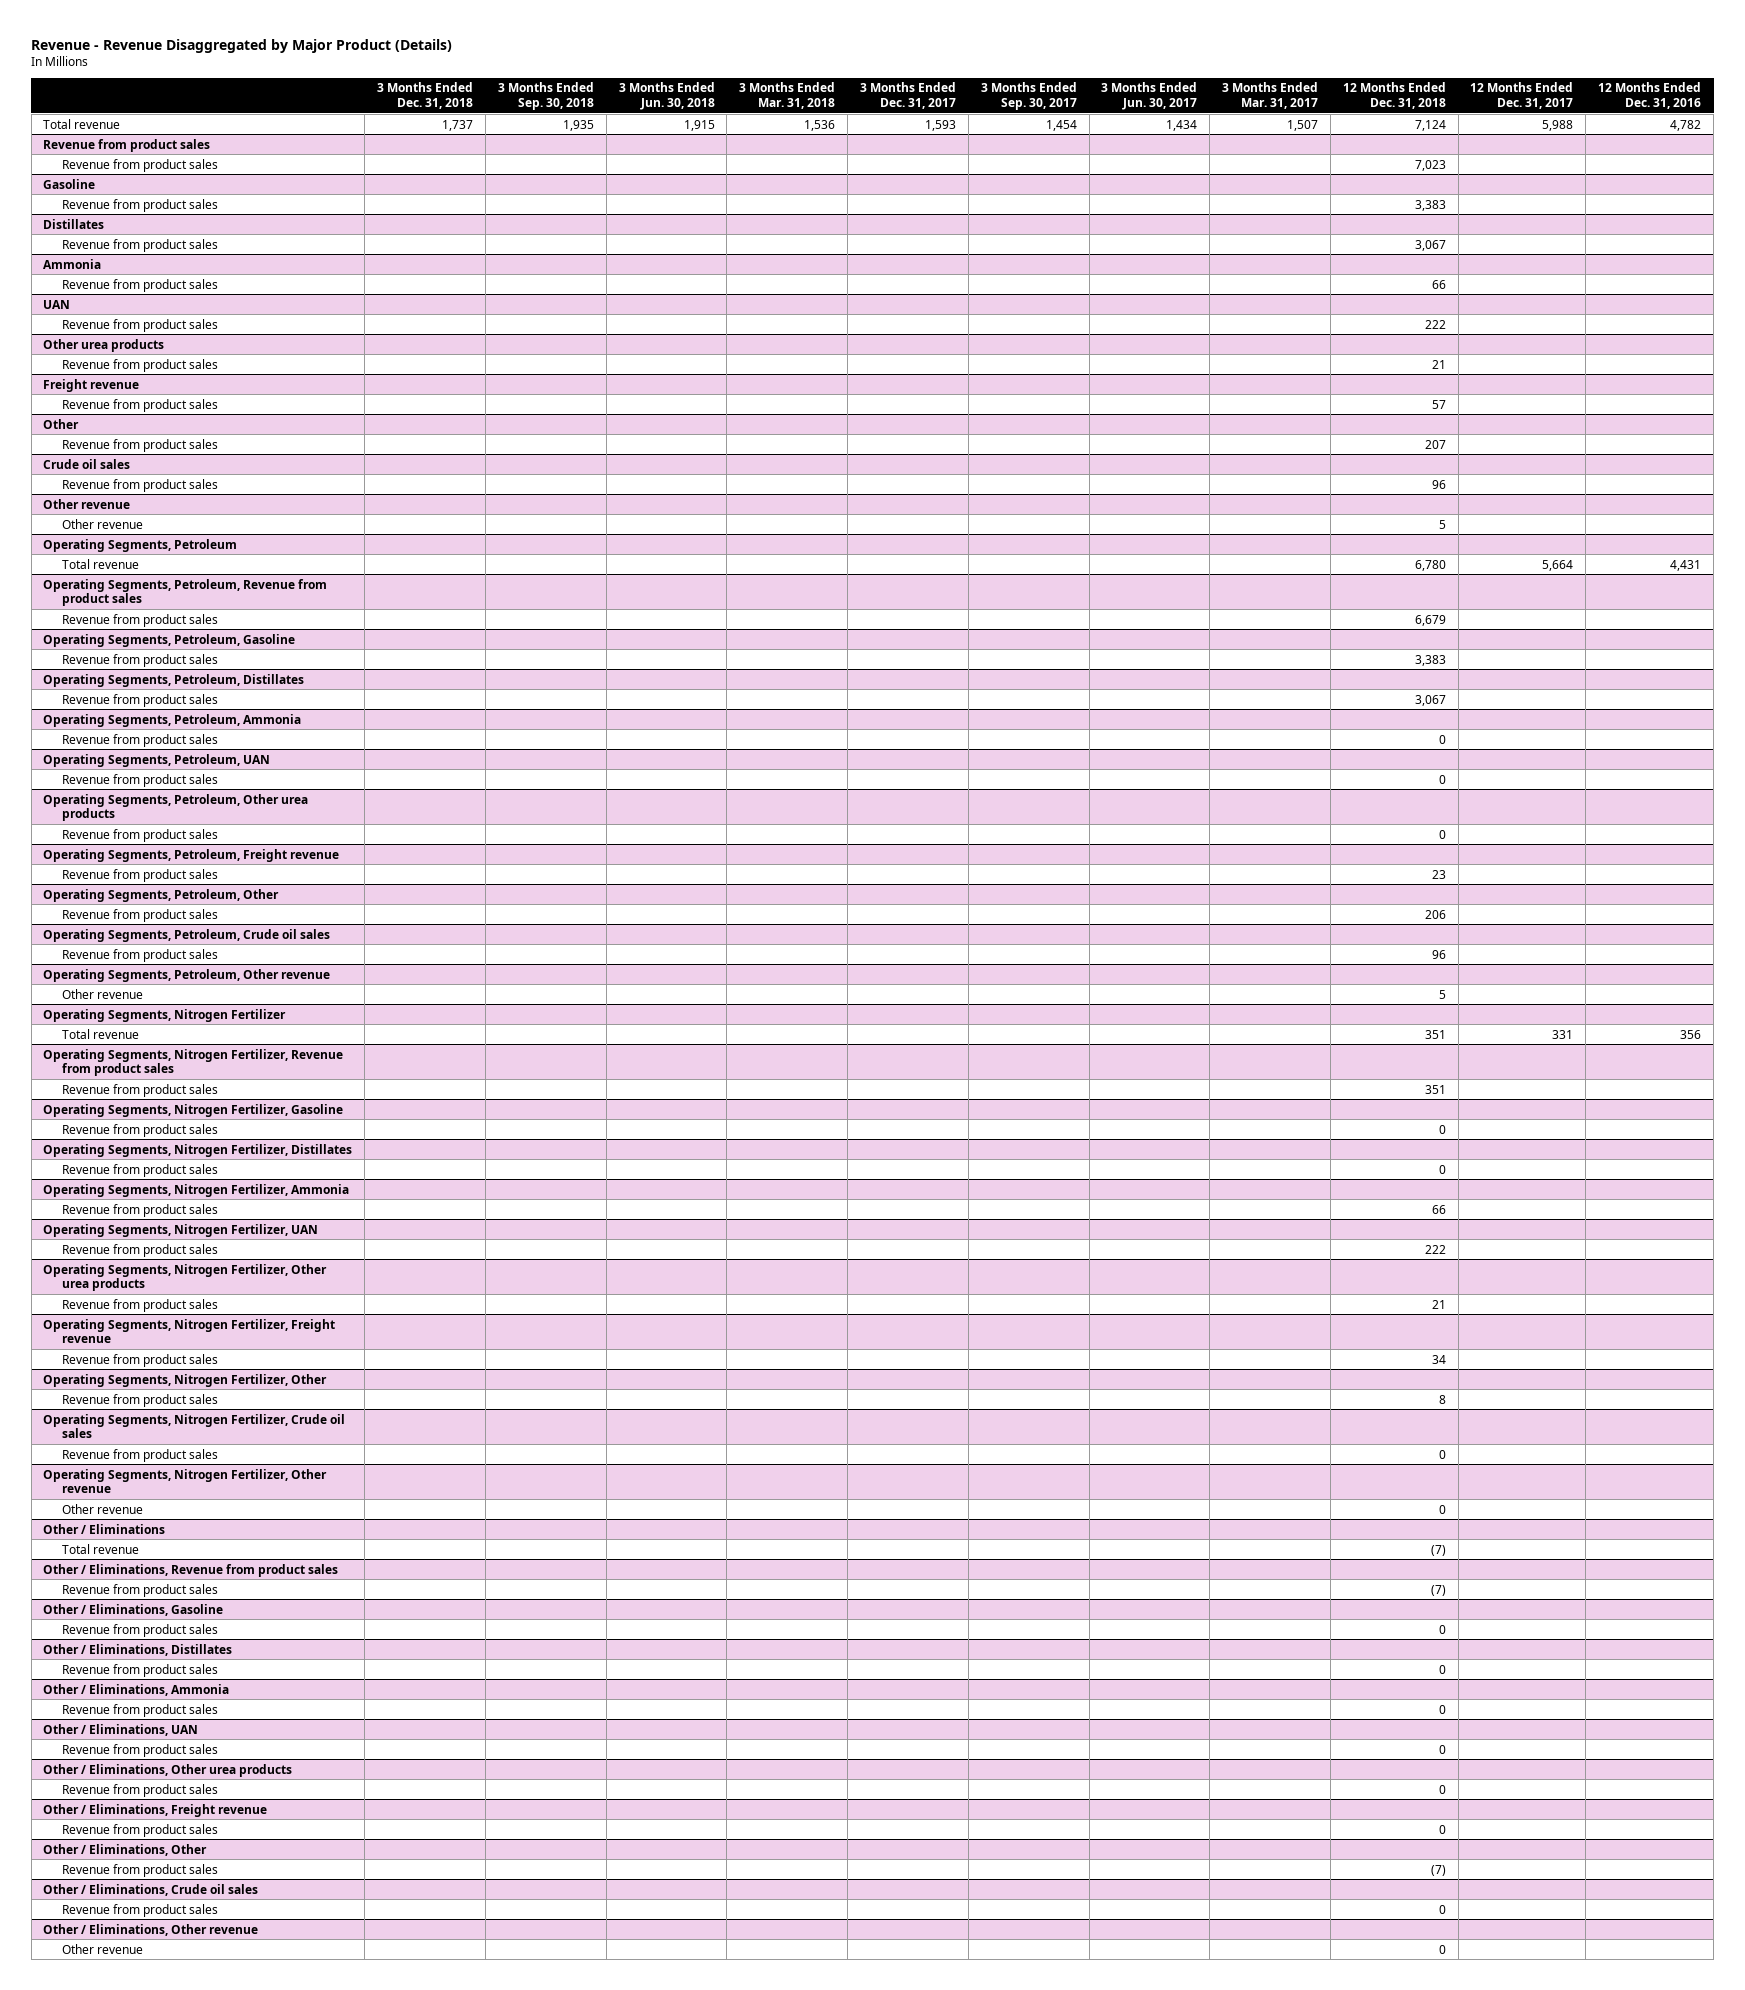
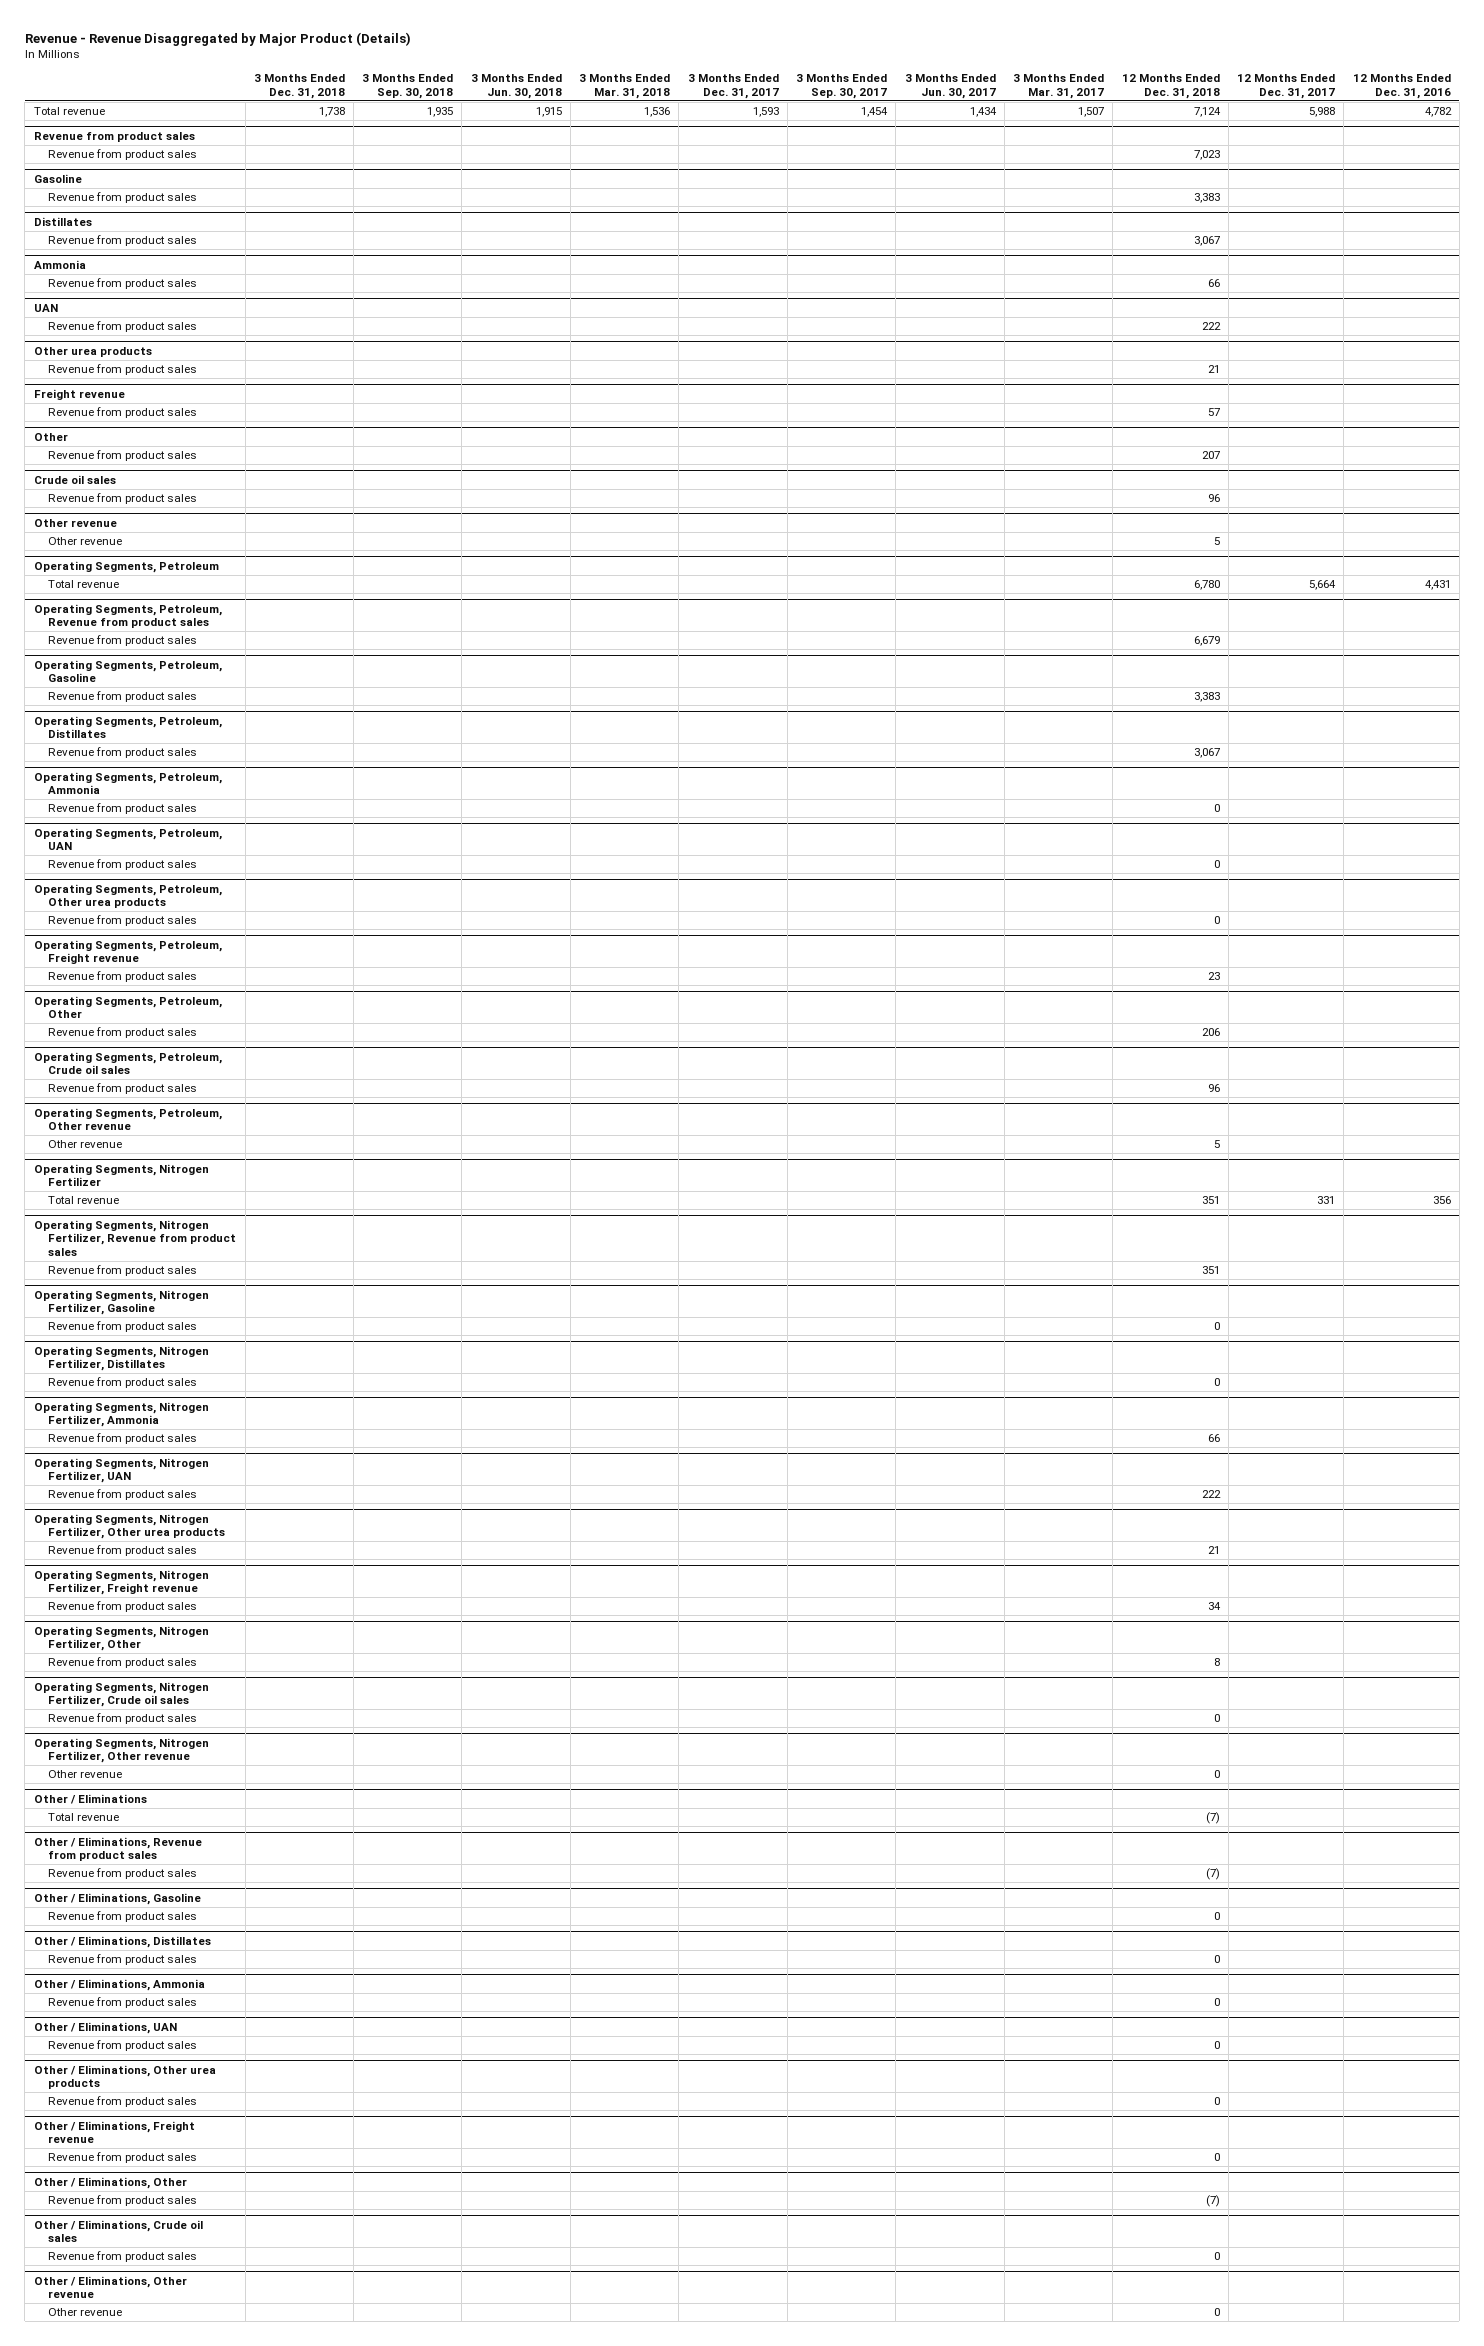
[442,119,474,131] 1,737 -> [318,107,345,118] 1,738

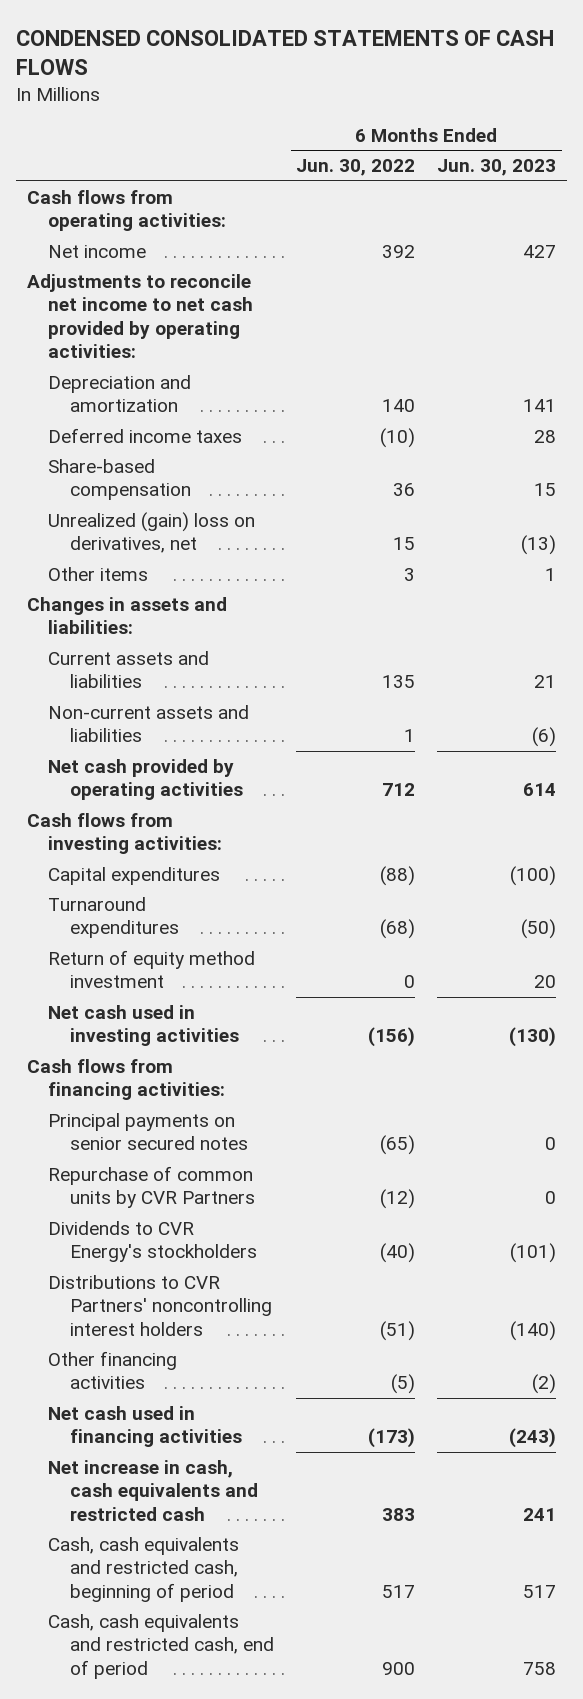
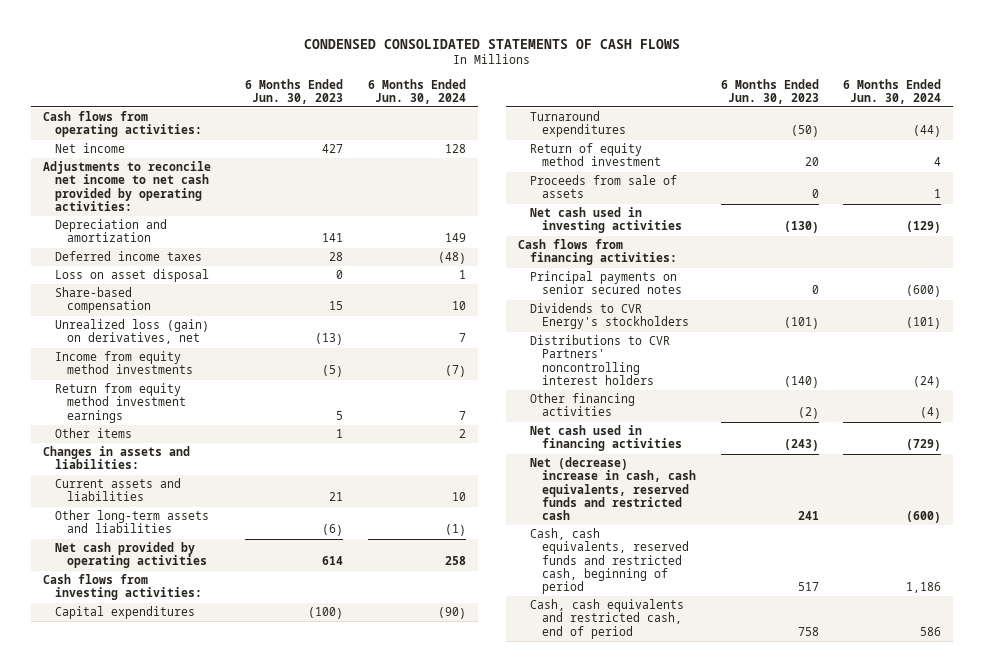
[296,159,416,177] Jun. 30, 2022 -> none
none -> [367,78,466,104] 6 Months Ended Jun. 30, 2024
none -> [55,269,210,283] Loss on asset disposal
[48,511,256,554] Unrealized (gain) loss on derivatives, net -> [55,319,210,345] Unrealized loss (gain) on derivatives, net
none -> [55,351,194,375] Income from equity method investments
none -> [55,383,187,423] Return from equity method investment earnings
[48,704,250,743] Non-current assets and liabilities -> none
none -> [55,510,210,534] Other long-term assets and liabilities
none -> [530,175,678,199] Proceeds from sale of assets
[48,1165,255,1209] Repurchase of common units by CVR Partners -> none
[48,1459,258,1521] Net increase in cash, cash equivalents and restricted cash -> [530,457,697,520] Net (decrease) increase in cash, cash equivalents, reserved funds and restricted cash
[48,1536,240,1602] Cash, cash equivalents and restricted cash, beginning of period -> [530,528,690,594] Cash, cash equivalents, reserved funds and restricted cash, beginning of period

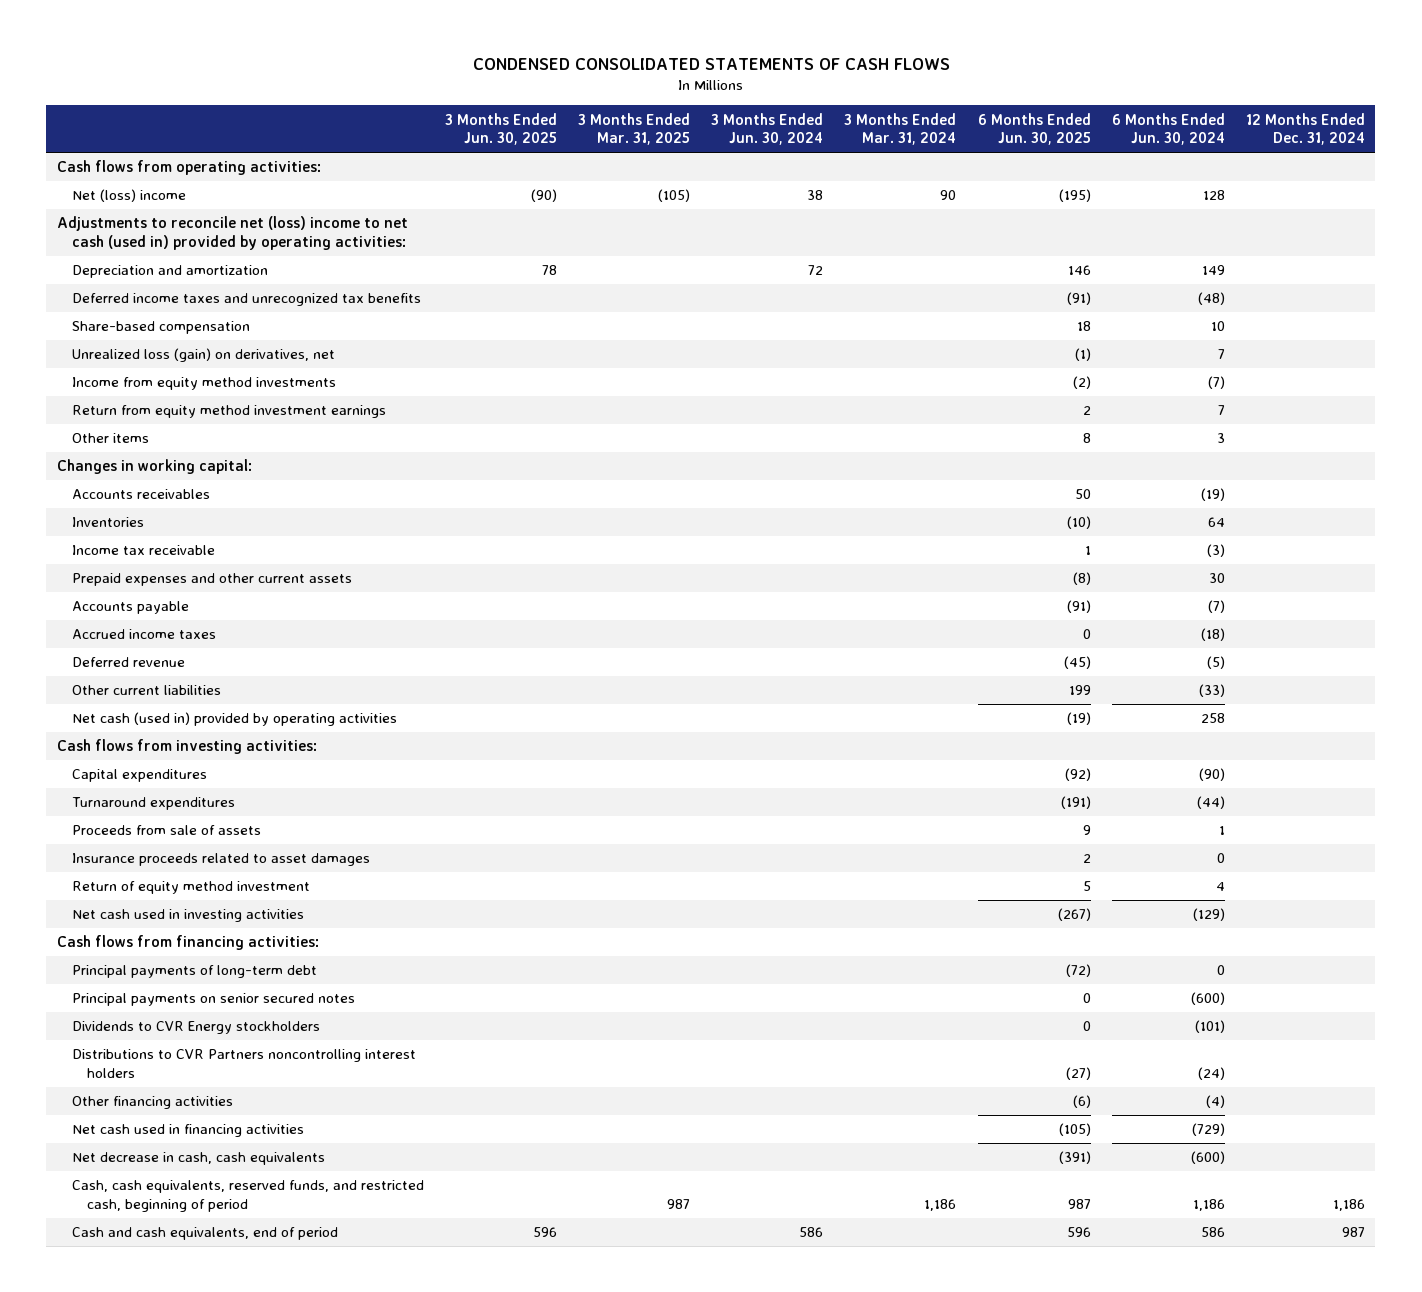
[245,78,344,104] 6 Months Ended Jun. 30, 2023 -> none
none -> [444,112,557,146] 3 Months Ended Jun. 30, 2025
none -> [578,112,691,146] 3 Months Ended Mar. 31, 2025
none -> [711,112,824,146] 3 Months Ended Jun. 30, 2024
none -> [844,112,957,146] 3 Months Ended Mar. 31, 2024
none -> [977,112,1091,146] 6 Months Ended Jun. 30, 2025
none -> [1245,112,1365,146] 12 Months Ended Dec. 31, 2024
[55,143,126,154] Net income -> [71,189,186,203] Net (loss) income
[43,161,212,211] Adjustments to reconcile net income to net cash provided by operating activities: -> [56,216,408,250] Adjustments to reconcile net (loss) income to net cash (used in) provided by operating activities:
[55,269,210,283] Loss on asset disposal -> none
[55,251,203,262] Deferred income taxes -> [71,293,421,307] Deferred income taxes and unrecognized tax benefits
[55,478,182,502] Current assets and liabilities -> none
[55,510,210,534] Other long-term assets and liabilities -> none
[458,429,466,439] 2 -> [1216,433,1225,444] 3
[43,446,191,470] Changes in assets and liabilities: -> [56,459,252,475] Changes in working capital:
none -> [71,489,210,500] Accounts receivables
none -> [71,517,144,528] Inventories
none -> [71,545,215,556] Income tax receivable
none -> [71,573,352,587] Prepaid expenses and other current assets
none -> [71,601,189,615] Accounts payable
none -> [71,629,216,640] Accrued income taxes
none -> [71,657,185,668] Deferred revenue
none -> [71,685,221,696] Other current liabilities
[55,542,208,569] Net cash provided by operating activities -> [71,712,397,727] Net cash (used in) provided by operating activities
none -> [71,853,370,867] Insurance proceeds related to asset damages
[530,143,662,167] Return of equity method investment -> [71,881,310,895] Return of equity method investment
none -> [71,965,317,979] Principal payments of long-term debt
[530,303,690,330] Dividends to CVR Energy's stockholders -> [71,1021,320,1035] Dividends to CVR Energy stockholders
[530,335,671,385] Distributions to CVR Partners' noncontrolling interest holders -> [71,1049,416,1078] Distributions to CVR Partners noncontrolling interest holders
[530,457,697,520] Net (decrease) increase in cash, cash equivalents, reserved funds and restricted cash -> [71,1152,325,1166] Net decrease in cash, cash equivalents
[530,528,690,594] Cash, cash equivalents, reserved funds and restricted cash, beginning of period -> [71,1180,424,1212] Cash, cash equivalents, reserved funds, and restricted cash, beginning of period
[530,599,685,639] Cash, cash equivalents and restricted cash, end of period -> [71,1227,338,1241] Cash and cash equivalents, end of period

